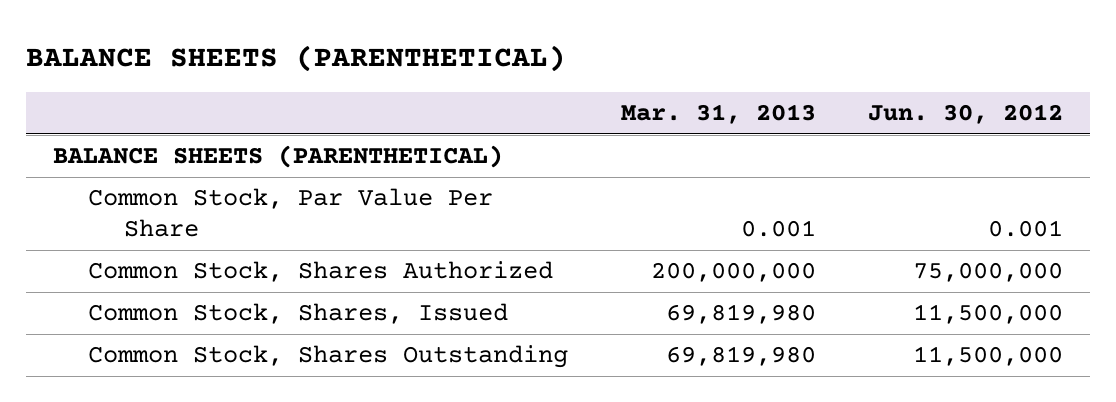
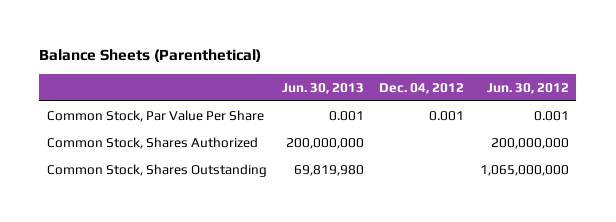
[26,45,567,73] BALANCE SHEETS (PARENTHETICAL) -> [39,49,262,63] Balance Sheets (Parenthetical)
[620,104,816,125] Mar. 31, 2013 -> none
none -> [282,82,365,94] Jun. 30, 2013
none -> [379,82,465,94] Dec. 04, 2012
[52,145,503,169] BALANCE SHEETS (PARENTHETICAL) -> none
[88,303,509,325] Common Stock, Shares, Issued -> none
[913,262,1064,283] 75,000,000 -> [490,137,569,149] 200,000,000
[913,346,1064,367] 11,500,000 -> [479,164,569,176] 1,065,000,000

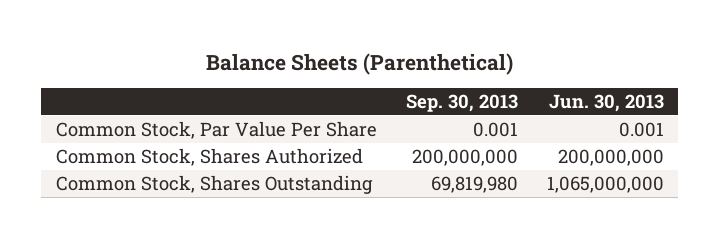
[379,82,465,94] Dec. 04, 2012 -> none
[486,82,569,94] Jun. 30, 2012 -> none
none -> [405,94,518,113] Sep. 30, 2013
[294,164,365,176] 69,819,980 -> [546,175,664,193] 1,065,000,000

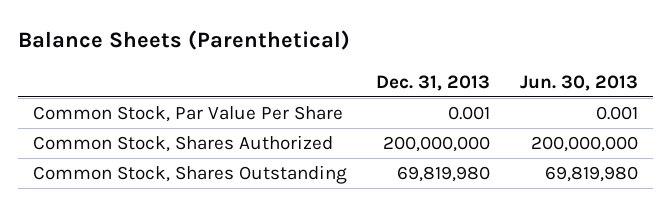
[405,94,518,113] Sep. 30, 2013 -> none
none -> [376,74,491,91] Dec. 31, 2013
[546,175,664,193] 1,065,000,000 -> [545,166,639,183] 69,819,980

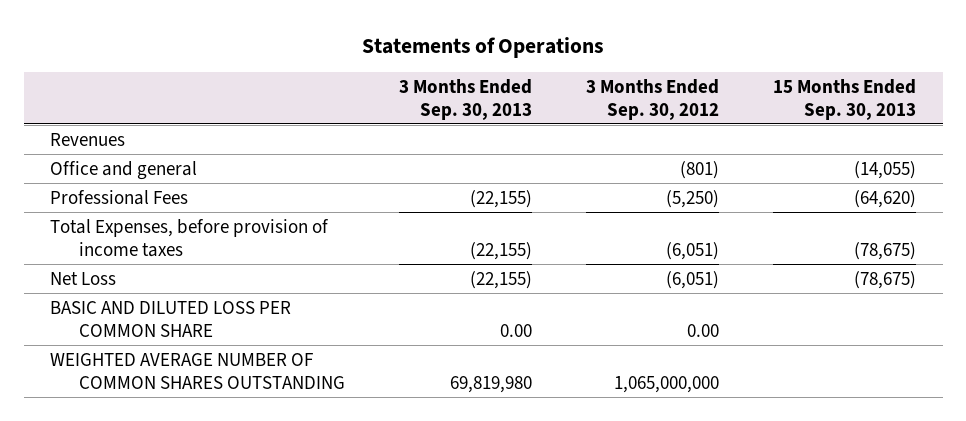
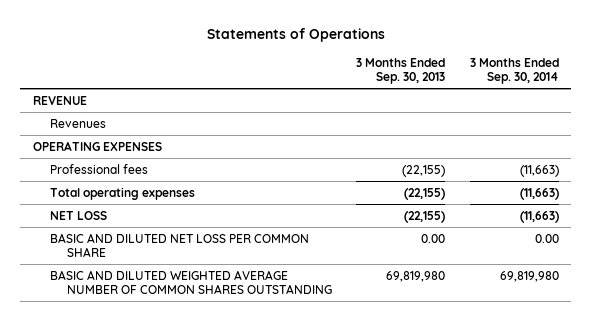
[585,78,719,120] 3 Months Ended Sep. 30, 2012 -> none
[772,78,916,120] 15 Months Ended Sep. 30, 2013 -> none
none -> [469,57,559,85] 3 Months Ended Sep. 30, 2014
none -> [32,95,87,105] REVENUE
[50,160,198,180] Office and general -> none
none -> [32,140,162,151] OPERATING EXPENSES
[50,189,189,205] Professional Fees -> [49,163,148,174] Professional fees
[50,218,330,257] Total Expenses, before provision of income taxes -> [49,186,195,200] Total operating expenses
[50,271,117,285] Net Loss -> [49,210,107,220] NET LOSS
[50,300,292,337] BASIC AND DILUTED LOSS PER COMMON SHARE -> [49,232,309,258] BASIC AND DILUTED NET LOSS PER COMMON SHARE
[50,352,346,389] WEIGHTED AVERAGE NUMBER OF COMMON SHARES OUTSTANDING -> [49,269,332,295] BASIC AND DILUTED WEIGHTED AVERAGE NUMBER OF COMMON SHARES OUTSTANDING

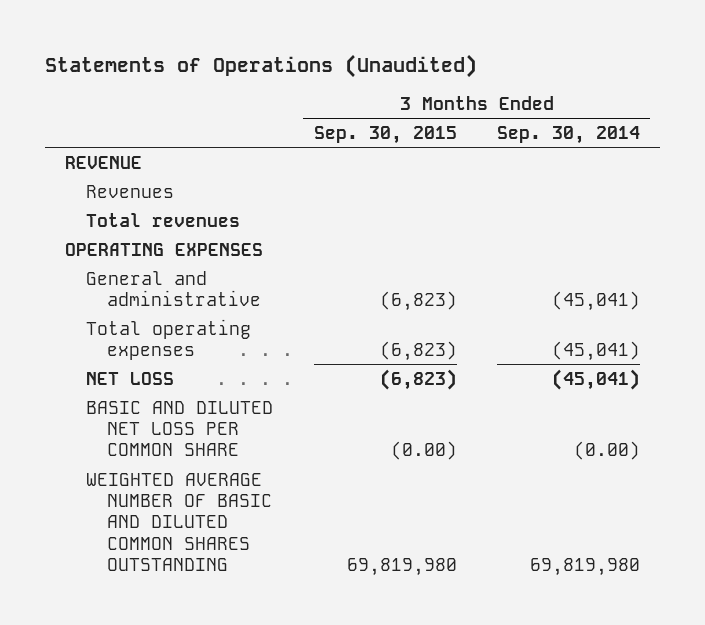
[206,27,385,42] Statements of Operations -> [44,53,477,78] Statements of Operations (Unaudited)
[356,57,446,85] 3 Months Ended Sep. 30, 2013 -> none
none -> [313,125,457,144] Sep. 30, 2015
none -> [86,212,241,227] Total revenues
[49,163,148,174] Professional fees -> none
none -> [86,270,262,306] General and administrative
[519,187,559,200] (11,663) -> [552,340,641,361] (45,041)
[519,210,559,223] (11,663) -> [552,368,641,390] (45,041)
[534,233,559,243] 0.00 -> [574,441,641,461] (0.00)
[49,269,332,295] BASIC AND DILUTED WEIGHTED AVERAGE NUMBER OF COMMON SHARES OUTSTANDING -> [86,472,273,572] WEIGHTED AVERAGE NUMBER OF BASIC AND DILUTED COMMON SHARES OUTSTANDING

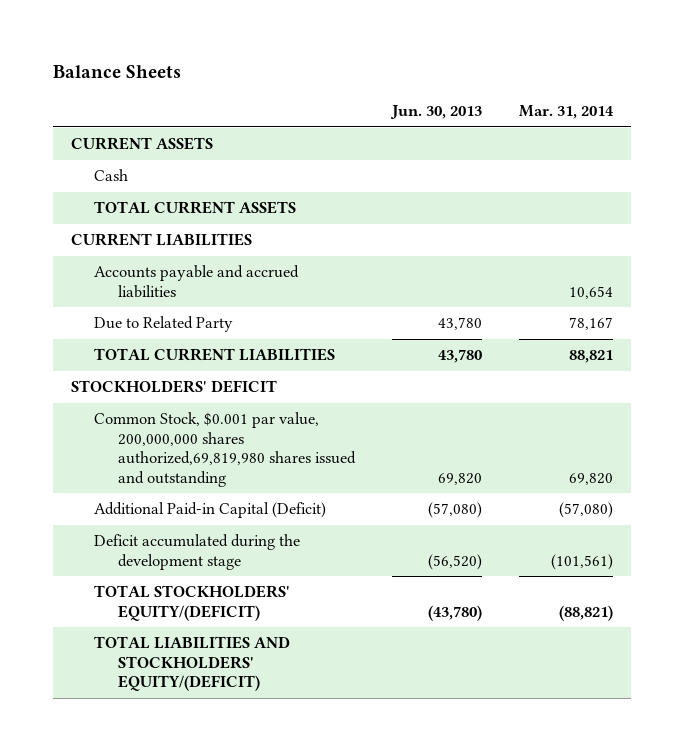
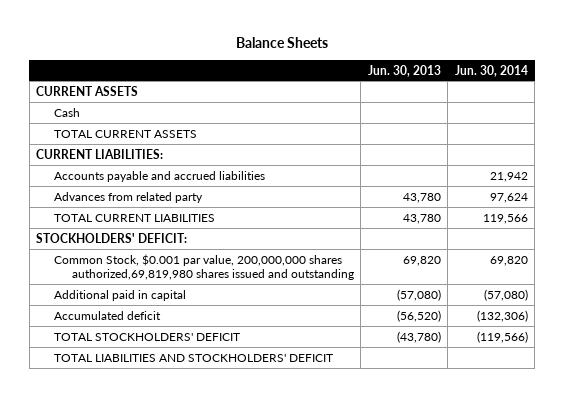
[518,105,614,120] Mar. 31, 2014 -> none
none -> [454,64,528,77] Jun. 30, 2014
[71,233,253,247] CURRENT LIABILITIES -> [36,148,164,159] CURRENT LIABILITIES:
[94,316,234,333] Due to Related Party -> [54,191,204,203] Advances from related party
[71,380,278,394] STOCKHOLDERS' DEFICIT -> [36,232,188,243] STOCKHOLDERS' DEFICIT:
[94,502,327,519] Additional Paid-in Capital (Deficit) -> [54,289,187,301] Additional paid in capital
[94,534,301,570] Deficit accumulated during the development stage -> [54,310,162,320] Accumulated deficit
[94,585,291,621] TOTAL STOCKHOLDERS' EQUITY/(DEFICIT) -> [54,332,241,341] TOTAL STOCKHOLDERS' DEFICIT
[94,636,291,692] TOTAL LIABILITIES AND STOCKHOLDERS' EQUITY/(DEFICIT) -> [54,353,334,362] TOTAL LIABILITIES AND STOCKHOLDERS' DEFICIT

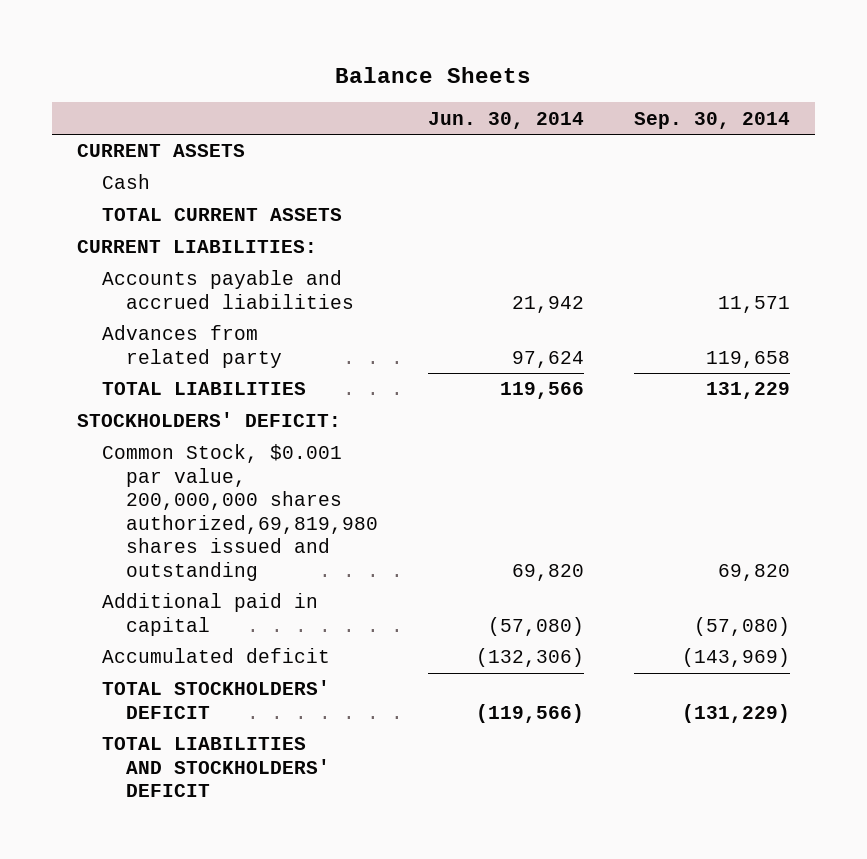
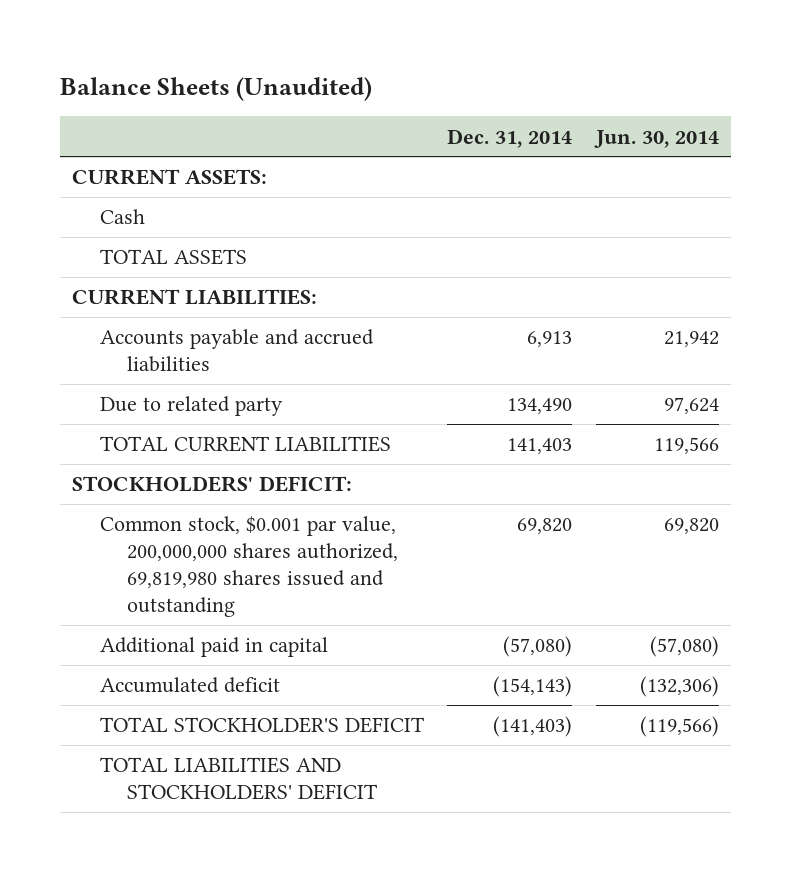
[335,66,532,83] Balance Sheets -> [60,76,373,101] Balance Sheets (Unaudited)
[633,111,790,129] Sep. 30, 2014 -> none
none -> [447,128,573,148] Dec. 31, 2014
[76,144,245,158] CURRENT ASSETS -> [72,169,268,186] CURRENT ASSETS:
[101,208,342,222] TOTAL CURRENT ASSETS -> [99,249,247,266] TOTAL ASSETS
[101,325,283,368] Advances from related party -> [99,396,283,417] Due to related party
[101,382,306,396] TOTAL LIABILITIES -> [99,436,391,453] TOTAL CURRENT LIABILITIES
[101,444,379,581] Common Stock, $0.001 par value, 200,000,000 shares authorized,69,819,980 shares issued and outstanding -> [99,516,399,618] Common stock, $0.001 par value, 200,000,000 shares authorized, 69,819,980 shares issued and outstanding
[101,680,330,719] TOTAL STOCKHOLDERS' DEFICIT -> [99,717,424,734] TOTAL STOCKHOLDER'S DEFICIT

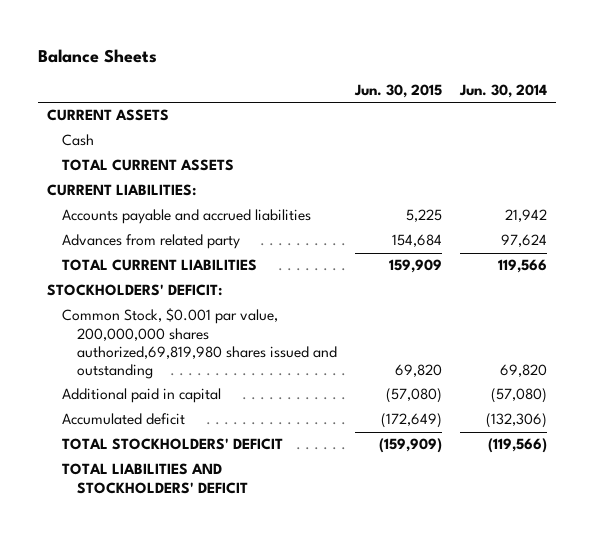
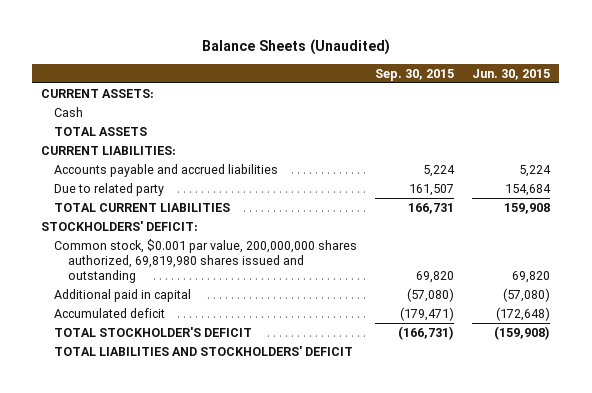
[37,49,157,64] Balance Sheets -> [201,39,390,56] Balance Sheets (Unaudited)
[459,84,548,99] Jun. 30, 2014 -> none
none -> [375,68,455,81] Sep. 30, 2015
[46,109,169,122] CURRENT ASSETS -> [41,88,155,98] CURRENT ASSETS:
[61,159,234,172] TOTAL CURRENT ASSETS -> [54,126,148,136] TOTAL ASSETS
[406,209,443,223] 5,225 -> [519,164,552,177] 5,224
[61,234,240,250] Advances from related party -> [54,182,165,196] Due to related party
[389,259,443,274] 159,909 -> [504,202,551,214] 159,908
[61,308,338,379] Common Stock, $0.001 par value, 200,000,000 shares authorized,69,819,980 shares issued and outstanding -> [54,238,358,283] Common stock, $0.001 par value, 200,000,000 shares authorized, 69,819,980 shares issued and outstanding
[381,413,443,429] (172,649) -> [496,306,551,321] (172,648)
[61,438,283,451] TOTAL STOCKHOLDERS' DEFICIT -> [54,326,253,337] TOTAL STOCKHOLDER'S DEFICIT
[379,438,443,454] (159,909) -> [494,325,551,340] (159,908)

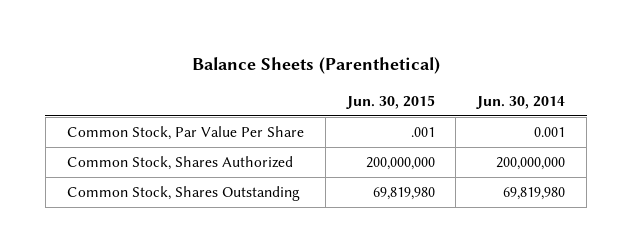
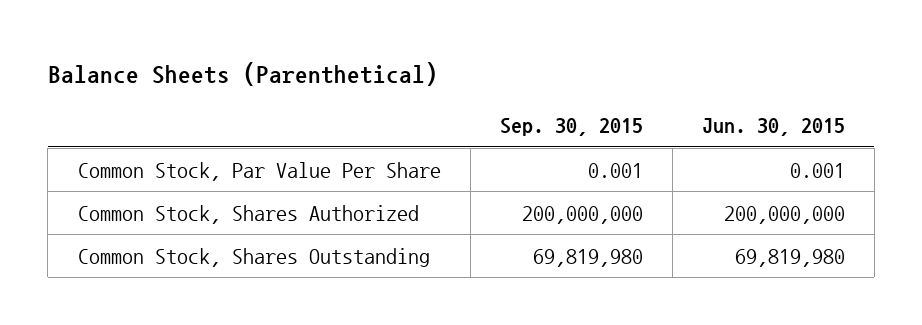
[476,95,566,109] Jun. 30, 2014 -> none
none -> [499,117,643,136] Sep. 30, 2015
[410,127,435,138] .001 -> [789,162,845,178] 0.001

